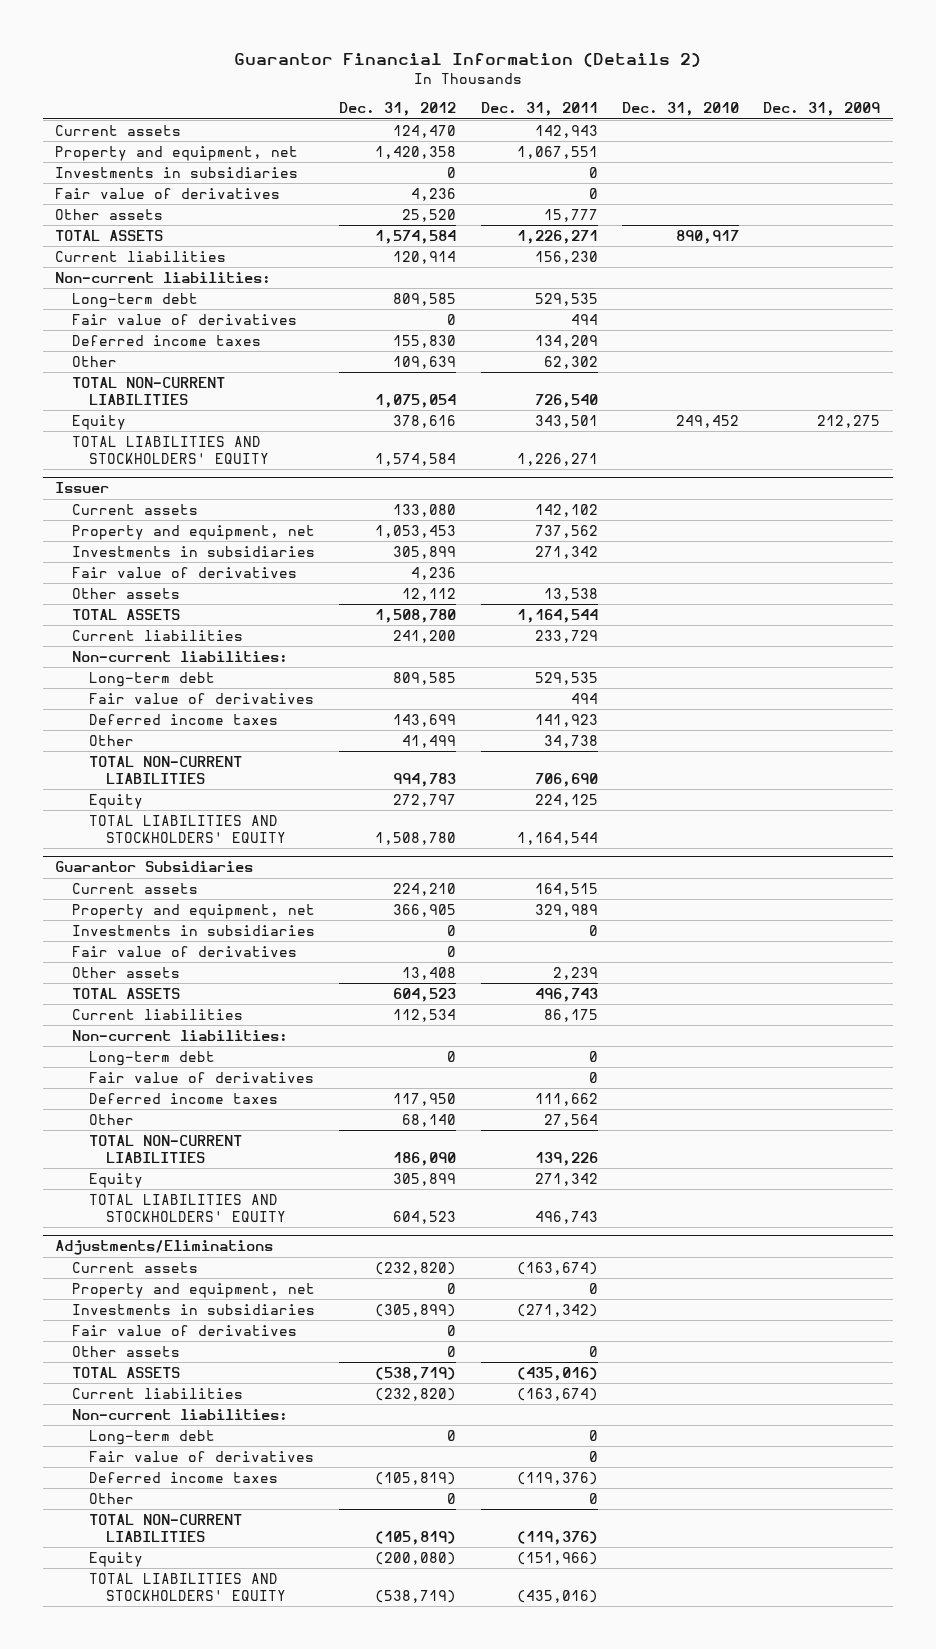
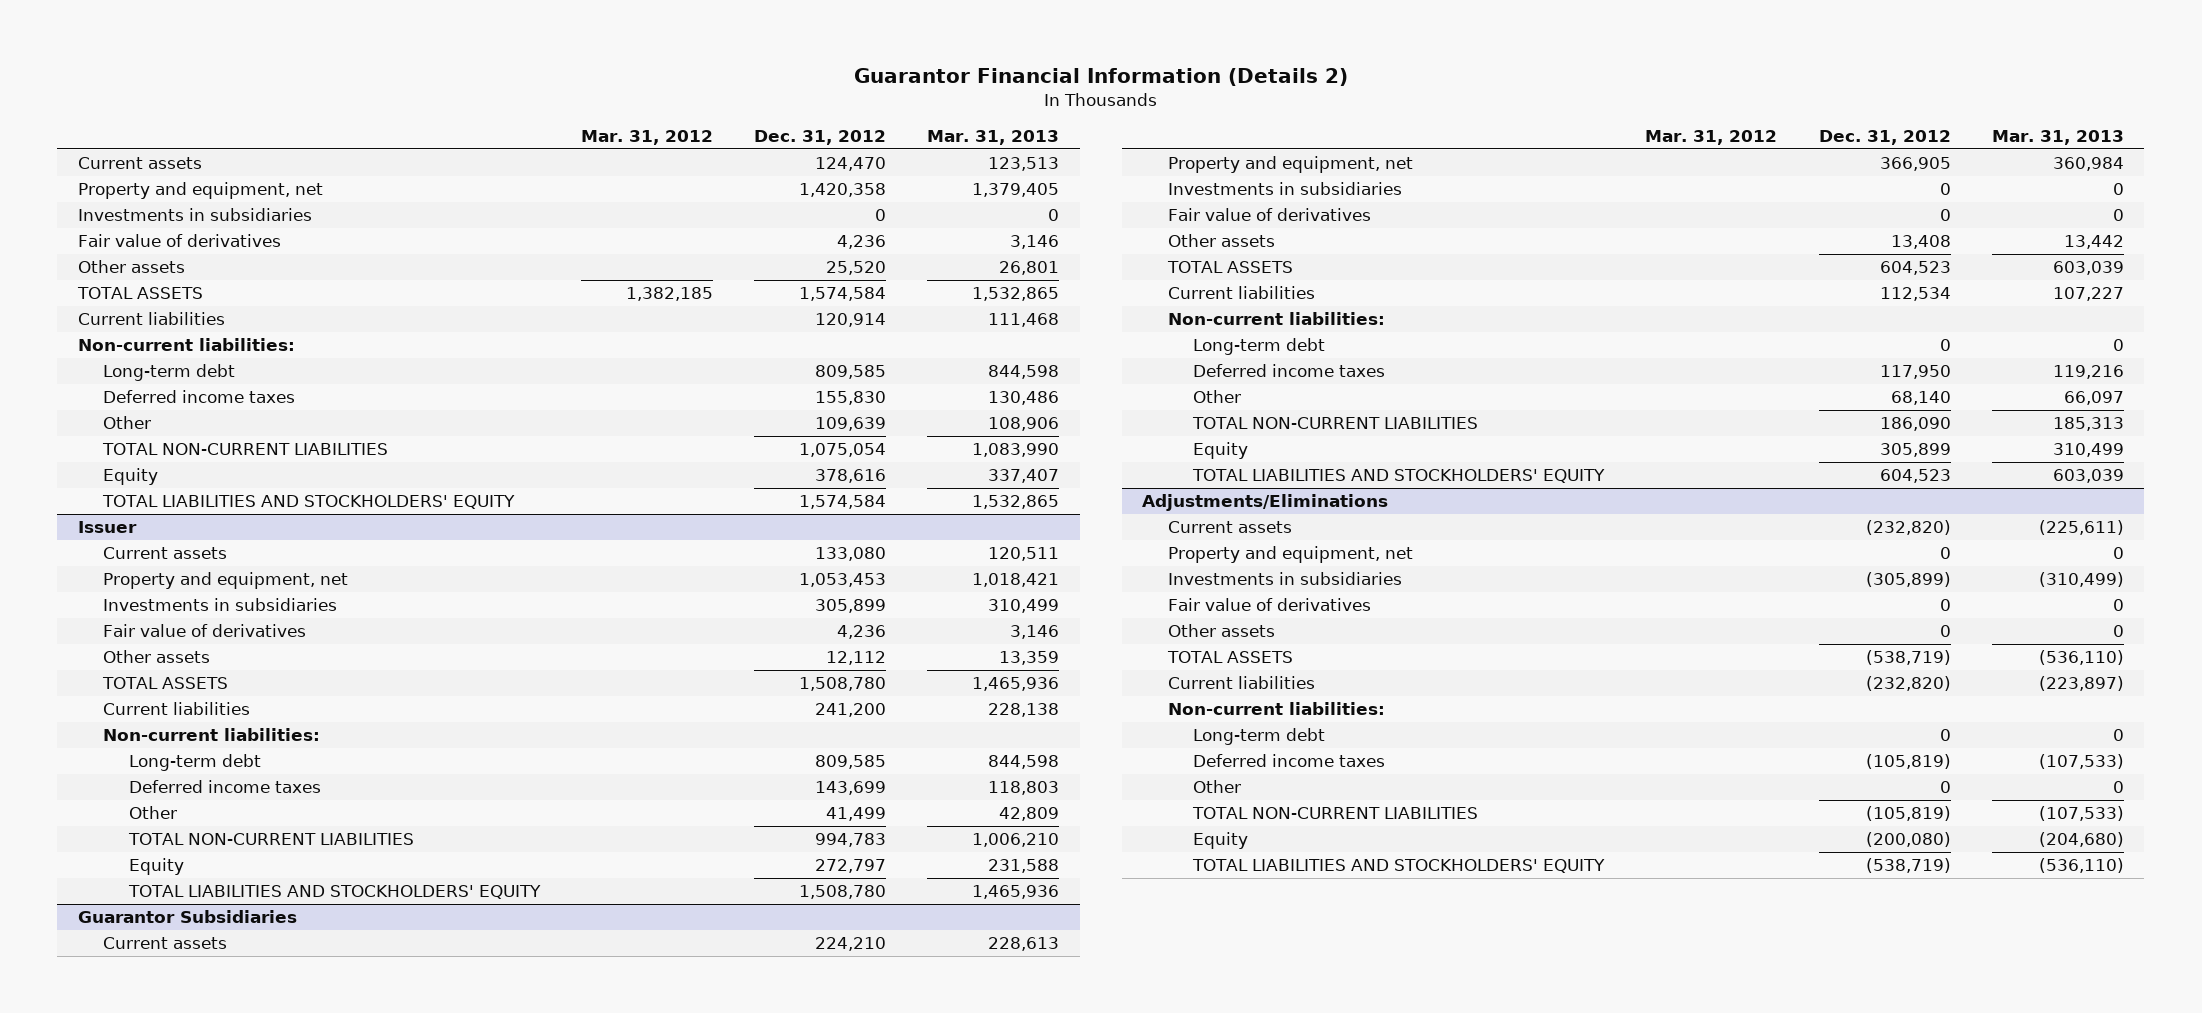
[480,102,598,117] Dec. 31, 2011 -> none
[622,102,740,117] Dec. 31, 2010 -> none
[763,102,881,117] Dec. 31, 2009 -> none
none -> [580,129,713,145] Mar. 31, 2012
none -> [927,129,1060,145] Mar. 31, 2013
[72,313,298,325] Fair value of derivatives -> none
[88,692,314,704] Fair value of derivatives -> none
[88,1071,314,1083] Fair value of derivatives -> none
[88,1450,314,1462] Fair value of derivatives -> none

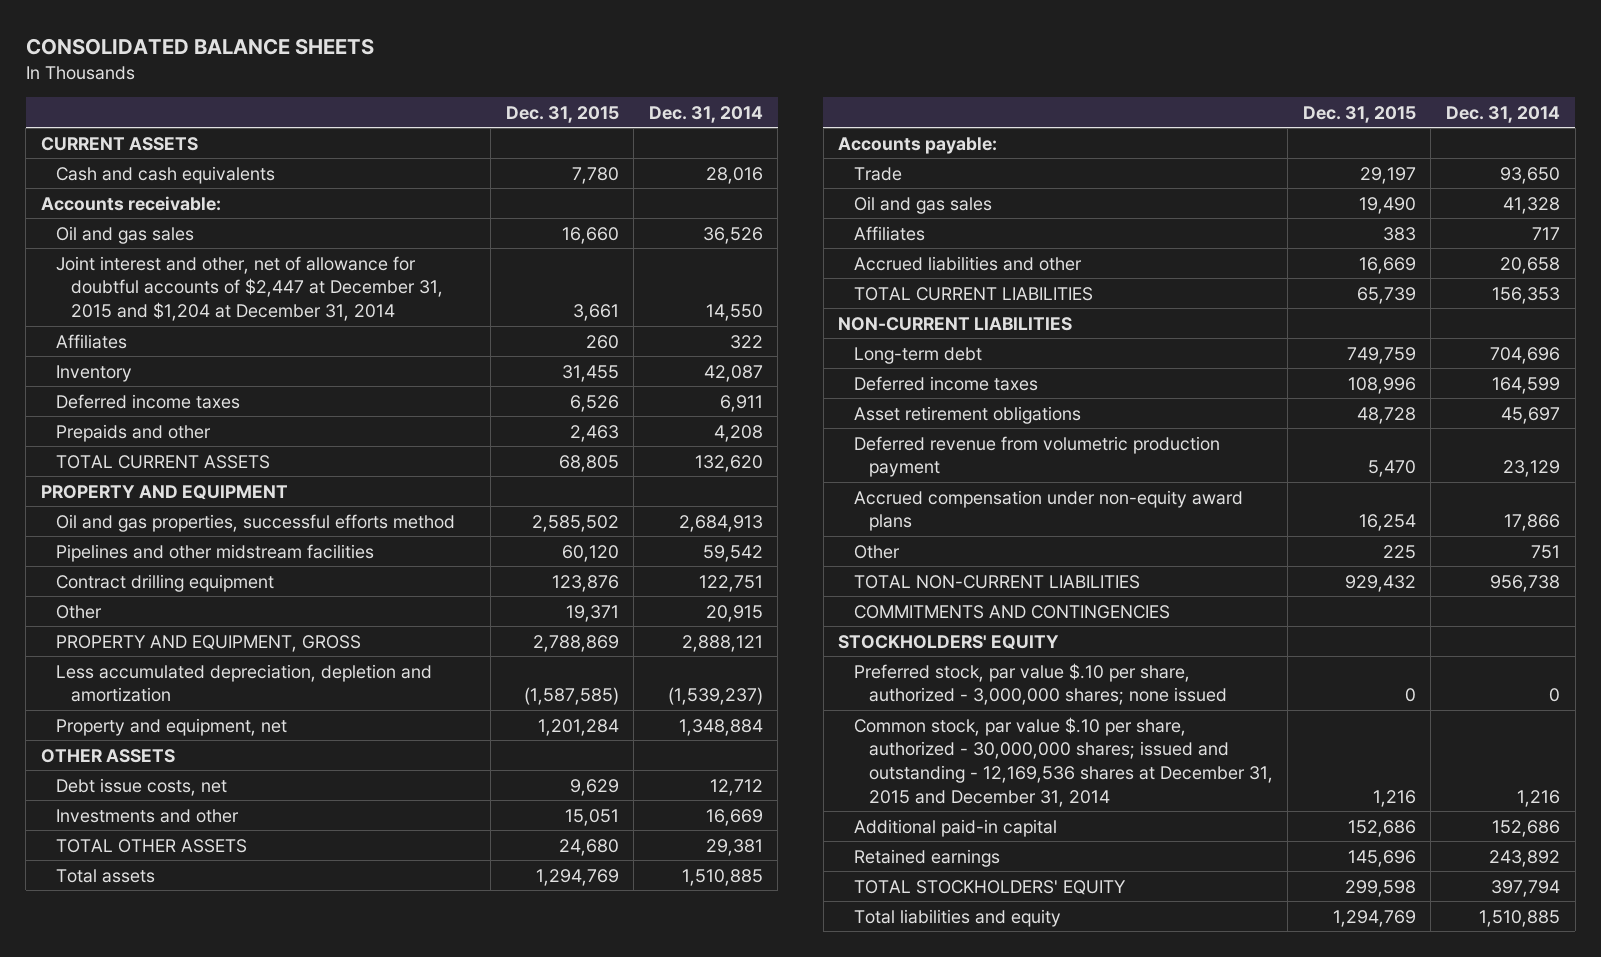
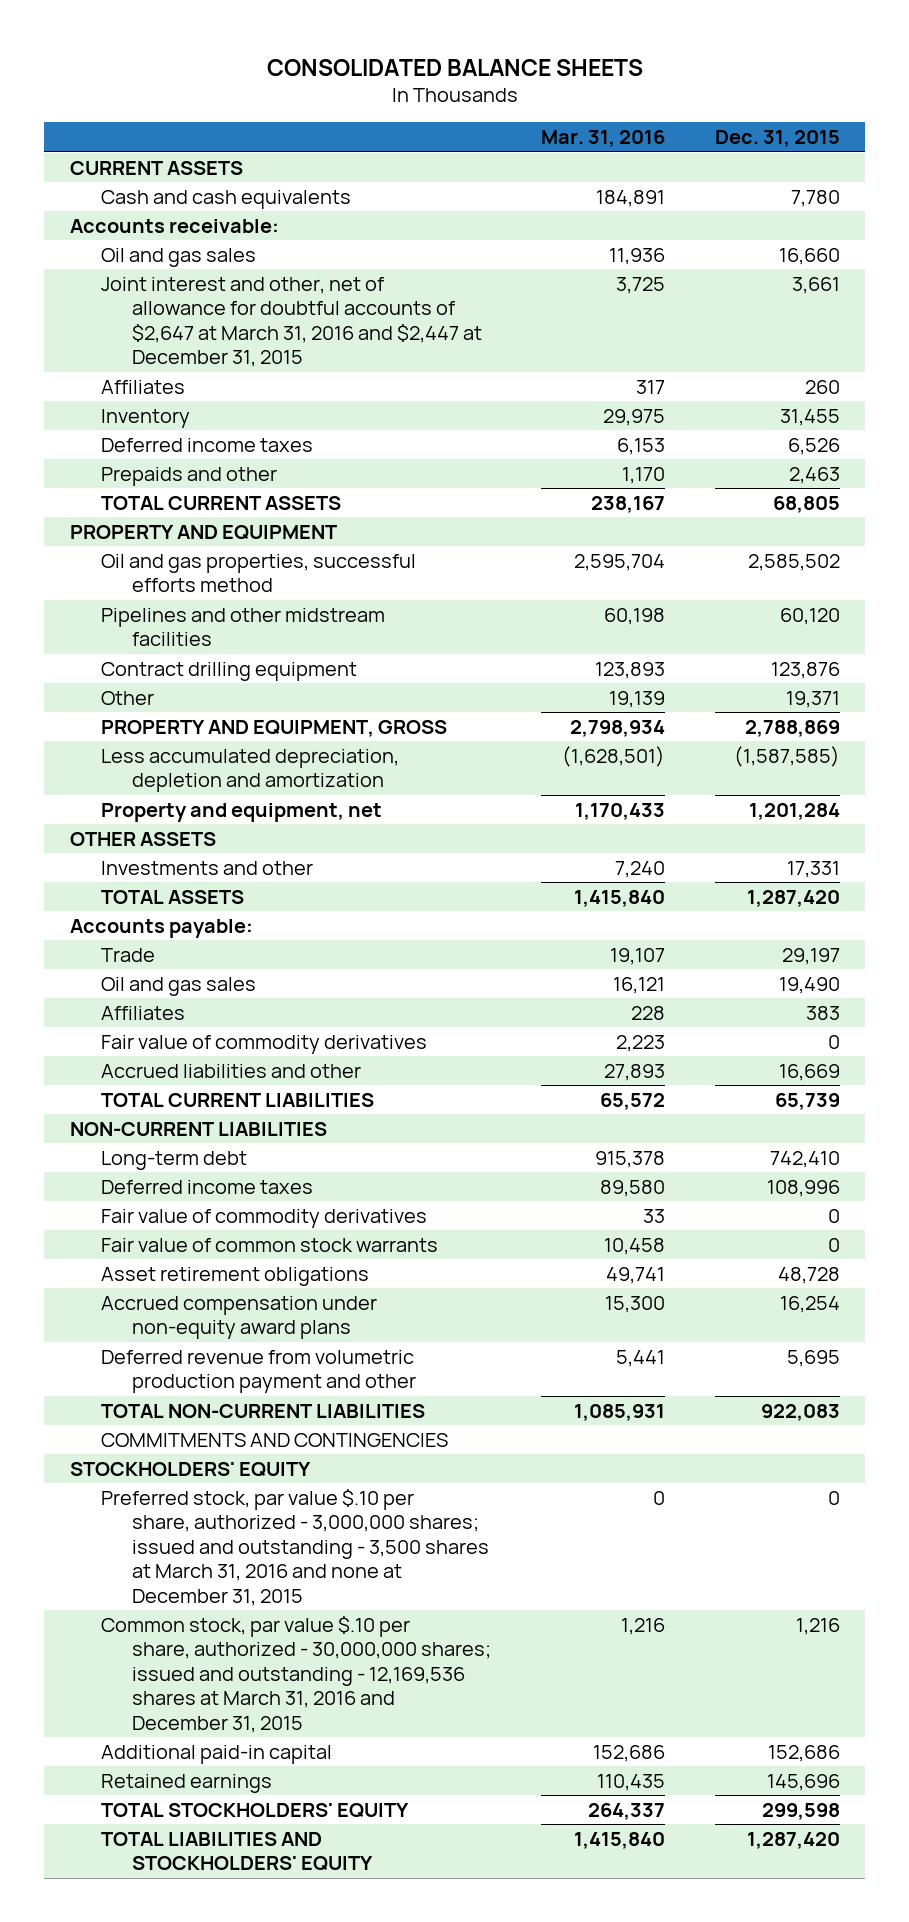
[648,105,763,123] Dec. 31, 2014 -> none
none -> [540,130,665,148] Mar. 31, 2016
[56,255,444,321] Joint interest and other, net of allowance for doubtful accounts of $2,447 at December 31, 2015 and $1,204 at December 31, 2014 -> [100,276,482,368] Joint interest and other, net of allowance for doubtful accounts of $2,647 at March 31, 2016 and $2,447 at December 31, 2015
[56,777,228,796] Debt issue costs, net -> none
[56,838,248,853] TOTAL OTHER ASSETS -> none
[564,808,619,826] 15,051 -> [786,860,840,878] 17,331
[56,868,156,883] Total assets -> [100,889,244,904] TOTAL ASSETS
[535,868,619,886] 1,294,769 -> [746,889,840,907] 1,287,420
none -> [100,1034,427,1054] Fair value of commodity derivatives
[1346,346,1416,364] 749,759 -> [769,1150,840,1168] 742,410
none -> [100,1208,427,1228] Fair value of commodity derivatives
none -> [100,1237,438,1252] Fair value of common stock warrants
[853,435,1220,478] Deferred revenue from volumetric production payment -> none
[853,544,900,559] Other -> none
none -> [100,1349,416,1394] Deferred revenue from volumetric production payment and other
[1344,574,1416,592] 929,432 -> [760,1403,840,1421] 922,083
[853,662,1227,706] Preferred stock, par value $.10 per share, authorized - 3,000,000 shares; none issued -> [100,1488,489,1606] Preferred stock, par value $.10 per share, authorized - 3,000,000 shares; issued and outstanding - 3,500 shares at March 31, 2016 and none at December 31, 2015
[853,716,1273,807] Common stock, par value $.10 per share, authorized - 30,000,000 shares; issued and outstanding - 12,169,536 shares at December 31, 2015 and December 31, 2014 -> [100,1615,491,1733] Common stock, par value $.10 per share, authorized - 30,000,000 shares; issued and outstanding - 12,169,536 shares at March 31, 2016 and December 31, 2015
[853,908,1061,927] Total liabilities and equity -> [100,1831,373,1872] TOTAL LIABILITIES AND STOCKHOLDERS' EQUITY
[1332,909,1416,927] 1,294,769 -> [746,1831,840,1849] 1,287,420

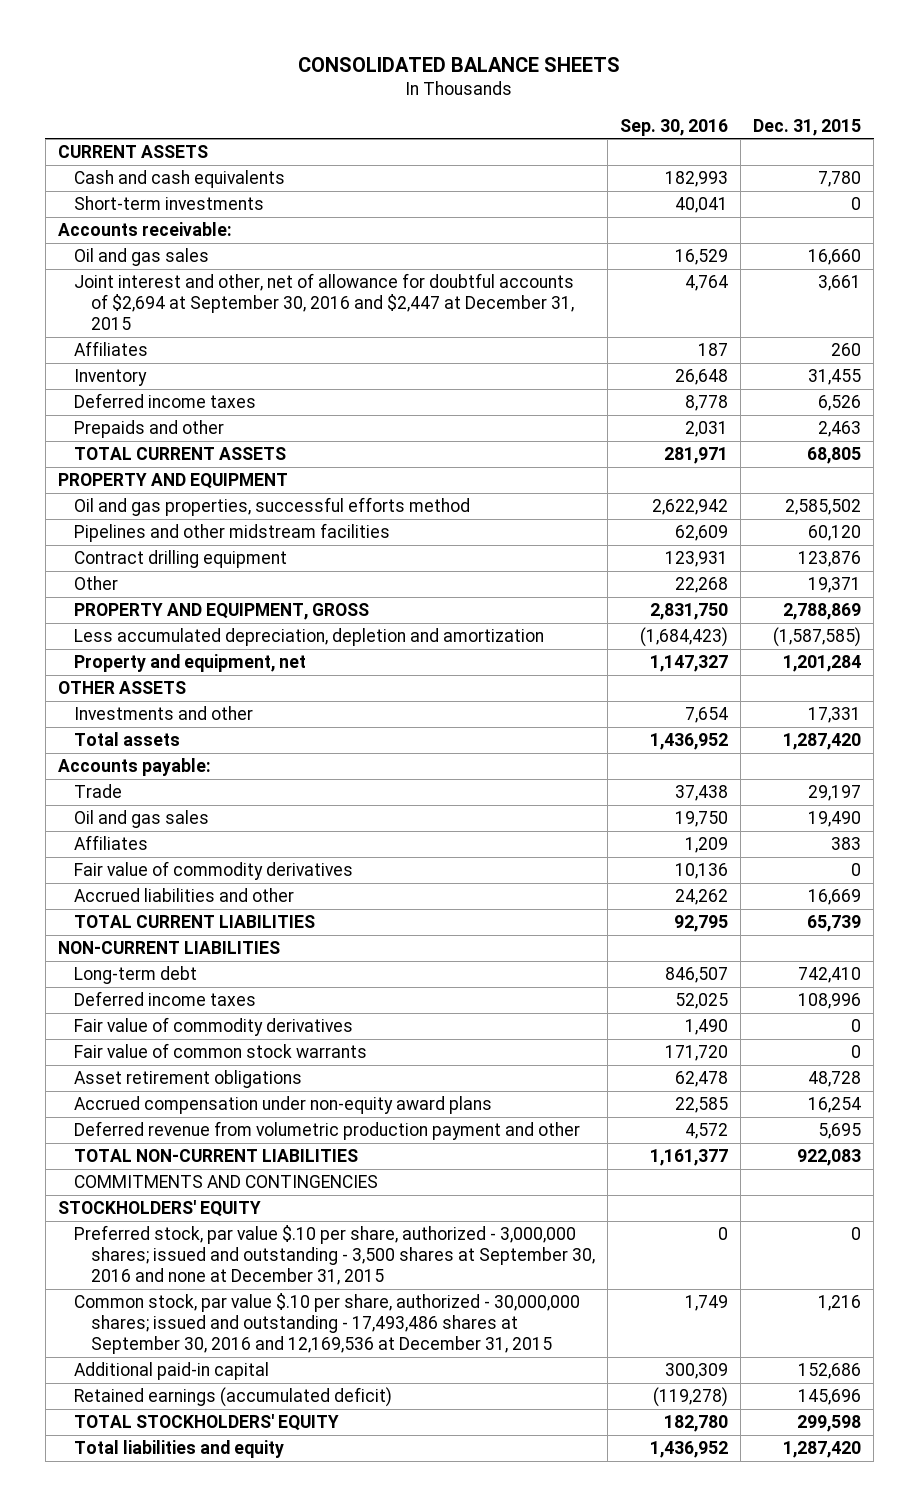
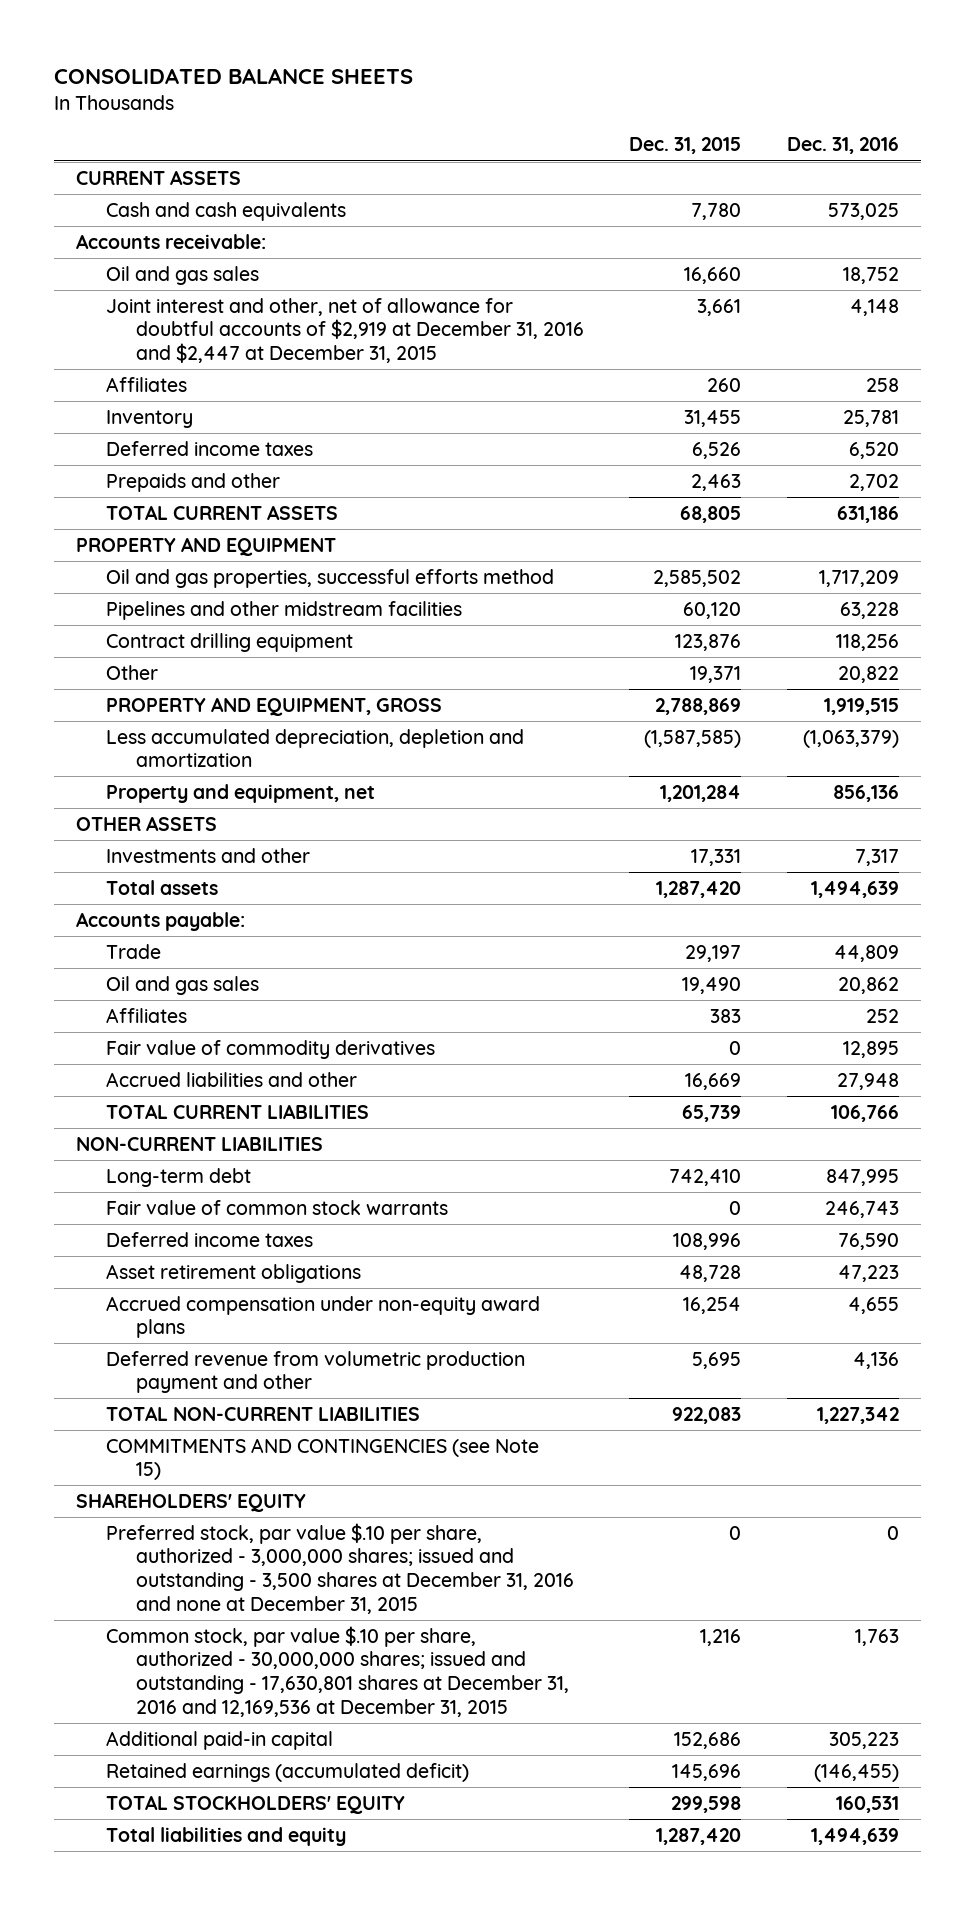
[620,118,729,136] Sep. 30, 2016 -> none
none -> [786,137,899,155] Dec. 31, 2016
[74,195,265,210] Short-term investments -> none
[74,272,575,331] Joint interest and other, net of allowance for doubtful accounts of $2,694 at September 30, 2016 and $2,447 at December 31, 2015 -> [106,297,584,364] Joint interest and other, net of allowance for doubtful accounts of $2,919 at December 31, 2016 and $2,447 at December 31, 2015
[74,1016,354,1036] Fair value of commodity derivatives -> none
[74,990,257,1006] Deferred income taxes -> [106,1231,314,1247] Deferred income taxes
[74,1174,379,1188] COMMITMENTS AND CONTINGENCIES -> [106,1437,540,1481] COMMITMENTS AND CONTINGENCIES (see Note 15)
[57,1199,261,1217] STOCKHOLDERS' EQUITY -> [76,1492,307,1512] SHAREHOLDERS' EQUITY
[74,1224,596,1286] Preferred stock, par value $.10 per share, authorized - 3,000,000 shares; issued and outstanding - 3,500 shares at September 30, 2016 and none at December 31, 2015 -> [106,1522,574,1614] Preferred stock, par value $.10 per share, authorized - 3,000,000 shares; issued and outstanding - 3,500 shares at December 31, 2016 and none at December 31, 2015
[74,1292,581,1355] Common stock, par value $.10 per share, authorized - 30,000,000 shares; issued and outstanding - 17,493,486 shares at September 30, 2016 and 12,169,536 at December 31, 2015 -> [106,1625,569,1717] Common stock, par value $.10 per share, authorized - 30,000,000 shares; issued and outstanding - 17,630,801 shares at December 31, 2016 and 12,169,536 at December 31, 2015

